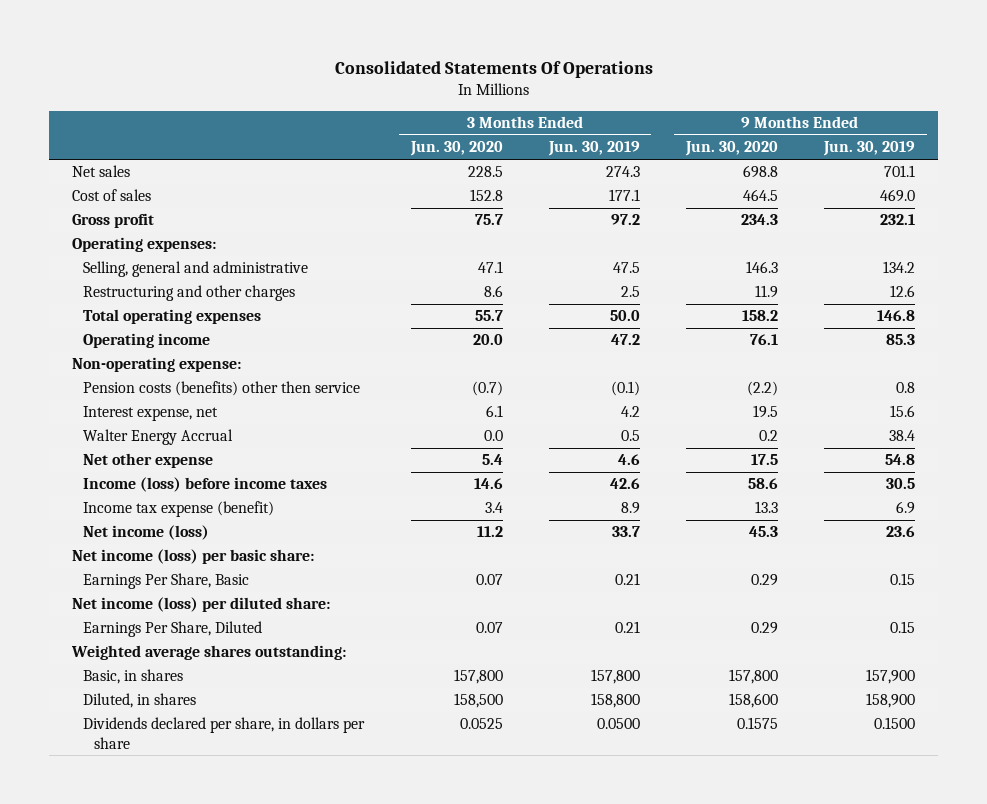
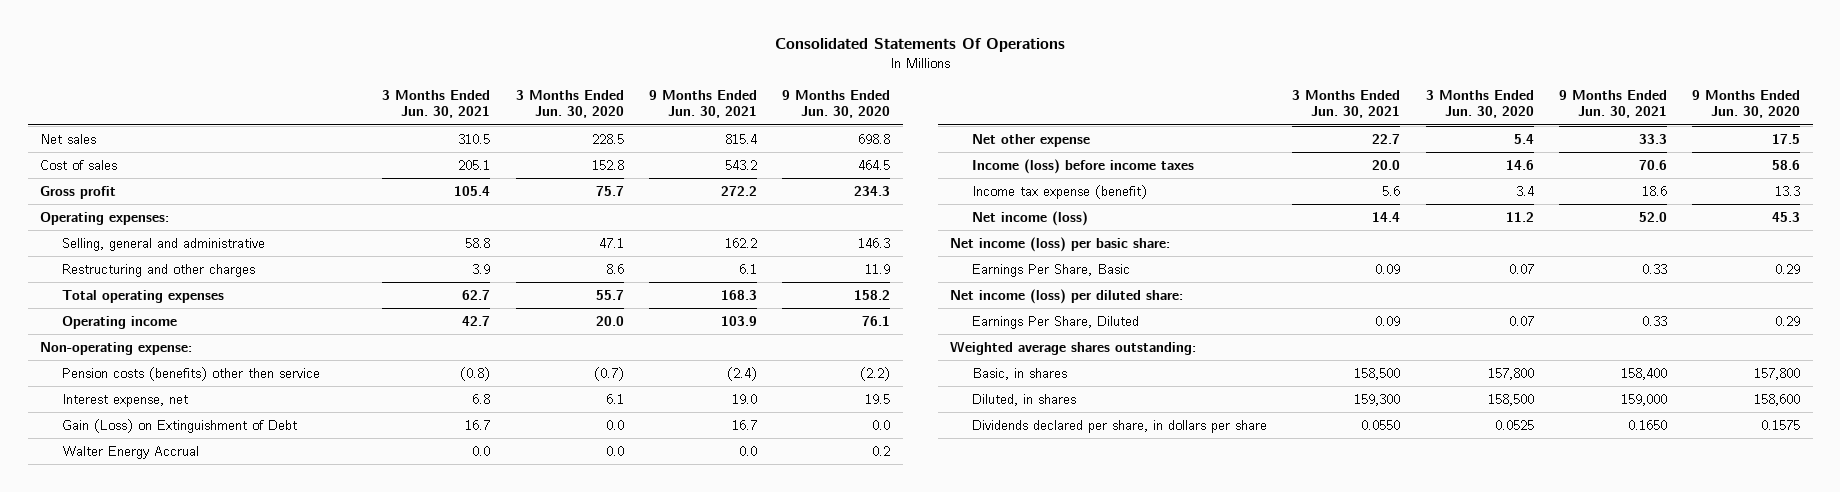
[547,141,640,157] Jun. 30, 2019 -> none
[823,141,916,157] Jun. 30, 2019 -> none
none -> [382,90,491,119] 3 Months Ended Jun. 30, 2021
none -> [648,90,757,119] 9 Months Ended Jun. 30, 2021
none -> [62,419,298,434] Gain (Loss) on Extinguishment of Debt

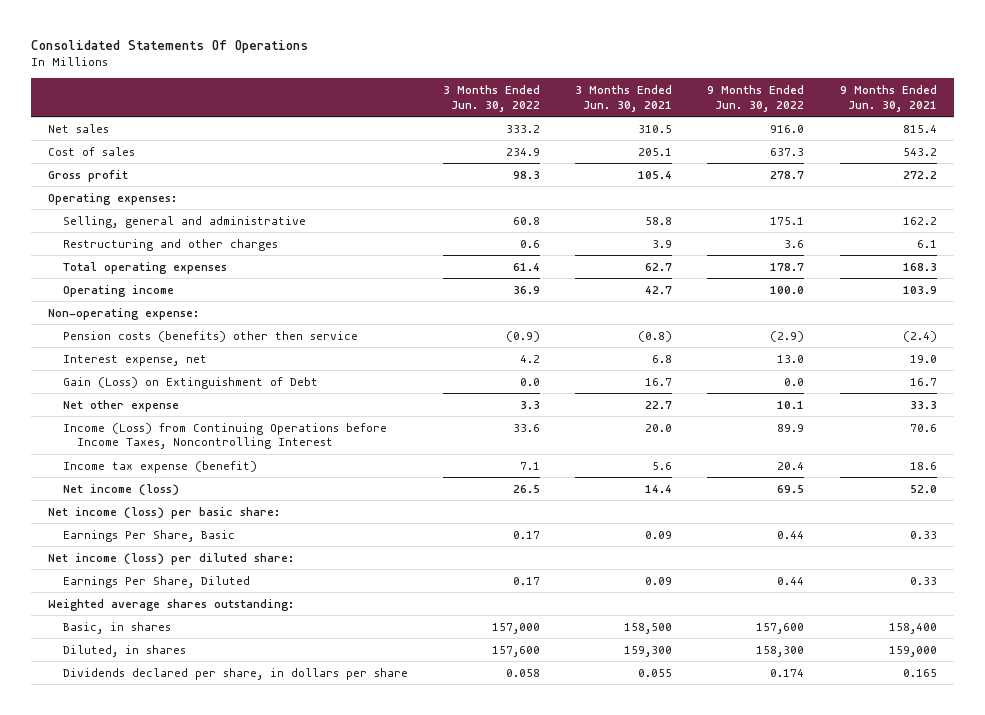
[515,90,624,119] 3 Months Ended Jun. 30, 2020 -> none
[782,90,891,119] 9 Months Ended Jun. 30, 2020 -> none
none -> [442,85,540,112] 3 Months Ended Jun. 30, 2022
none -> [707,85,805,112] 9 Months Ended Jun. 30, 2022
[62,446,200,460] Walter Energy Accrual -> none
[972,159,1195,175] Income (loss) before income taxes -> [62,422,387,450] Income (Loss) from Continuing Operations before Income Taxes, Noncontrolling Interest
[1361,420,1401,431] 0.0550 -> [638,668,673,677] 0.055
[1627,420,1667,431] 0.1650 -> [902,668,937,677] 0.165

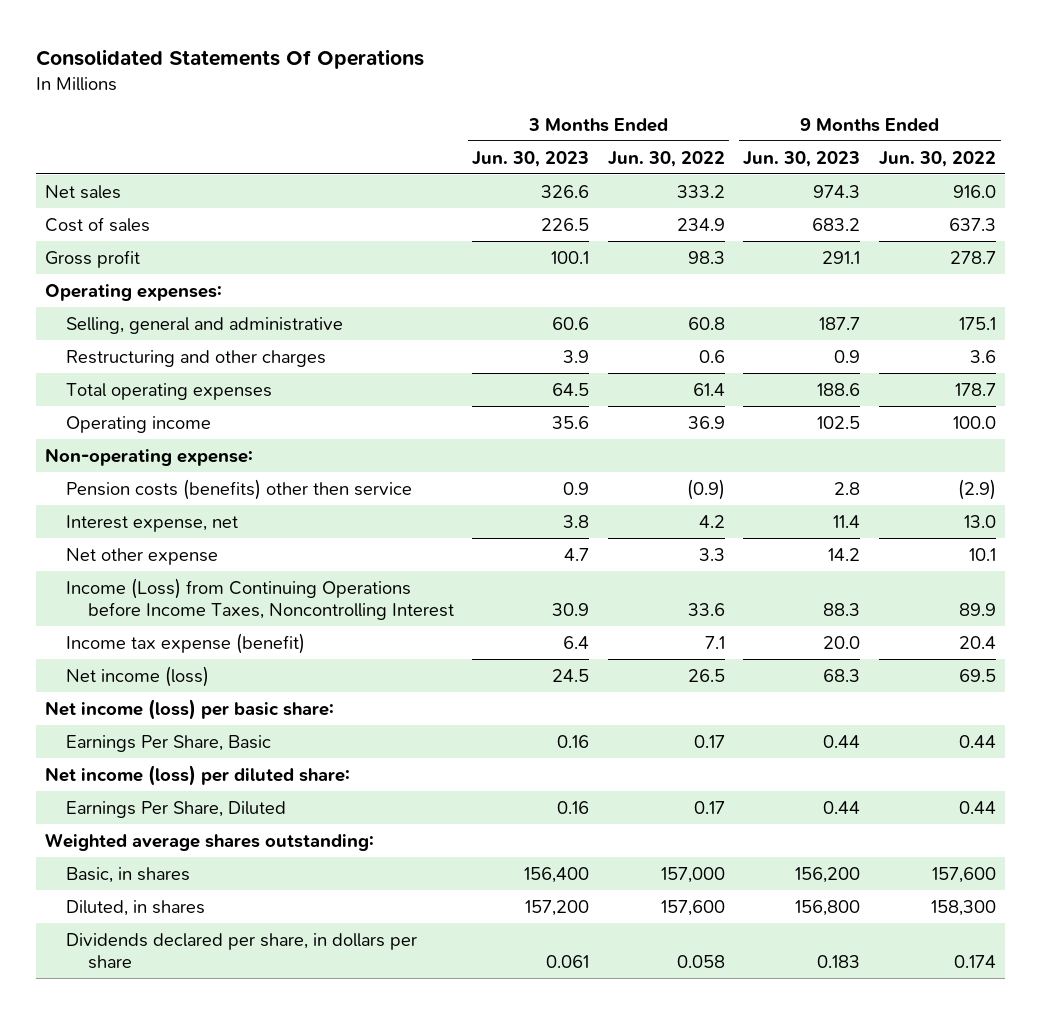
[575,85,673,112] 3 Months Ended Jun. 30, 2021 -> none
[839,85,937,112] 9 Months Ended Jun. 30, 2021 -> none
none -> [472,150,590,167] Jun. 30, 2023
none -> [743,150,861,167] Jun. 30, 2023
[62,376,318,389] Gain (Loss) on Extinguishment of Debt -> none

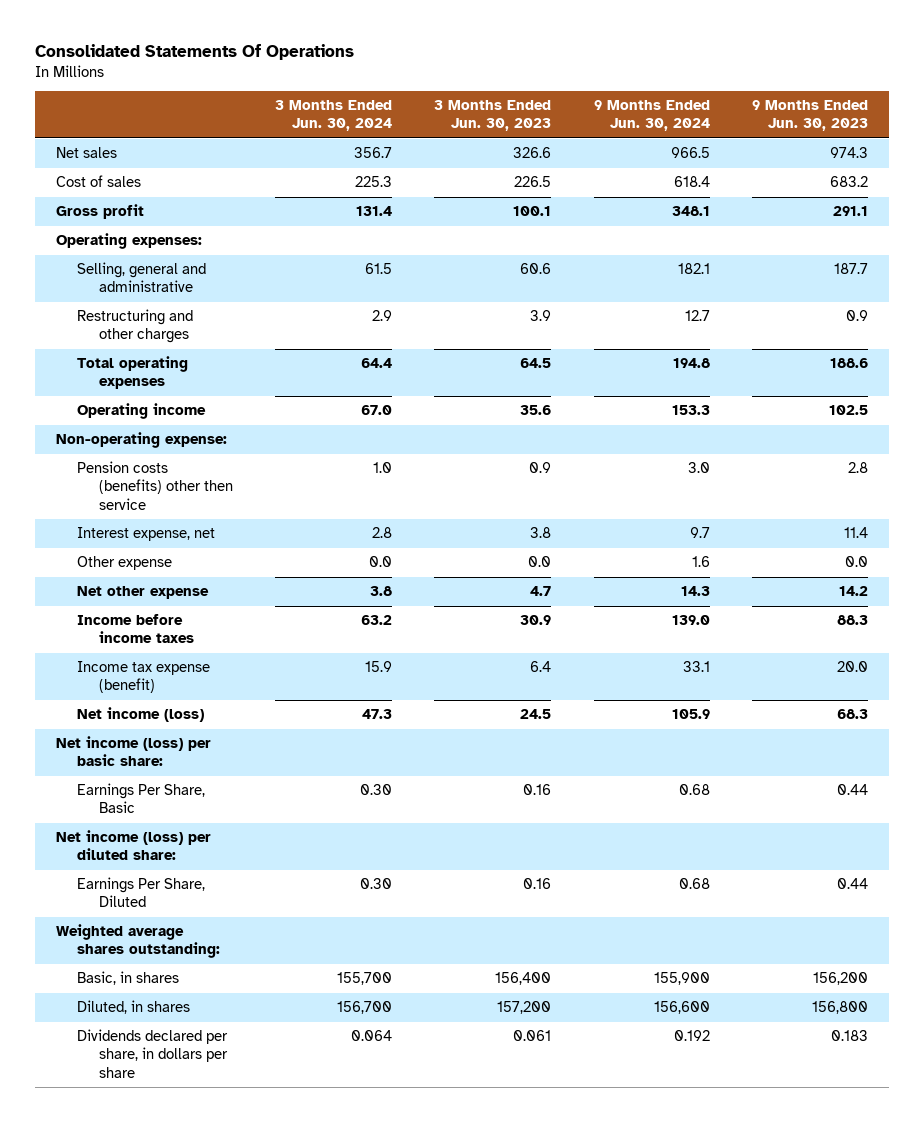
[607,150,725,167] Jun. 30, 2022 -> none
[879,150,997,167] Jun. 30, 2022 -> none
none -> [274,100,392,132] 3 Months Ended Jun. 30, 2024
none -> [593,100,710,132] 9 Months Ended Jun. 30, 2024
none -> [77,556,173,571] Other expense
[66,577,454,620] Income (Loss) from Continuing Operations before Income Taxes, Noncontrolling Interest -> [77,614,194,644] Income before income taxes

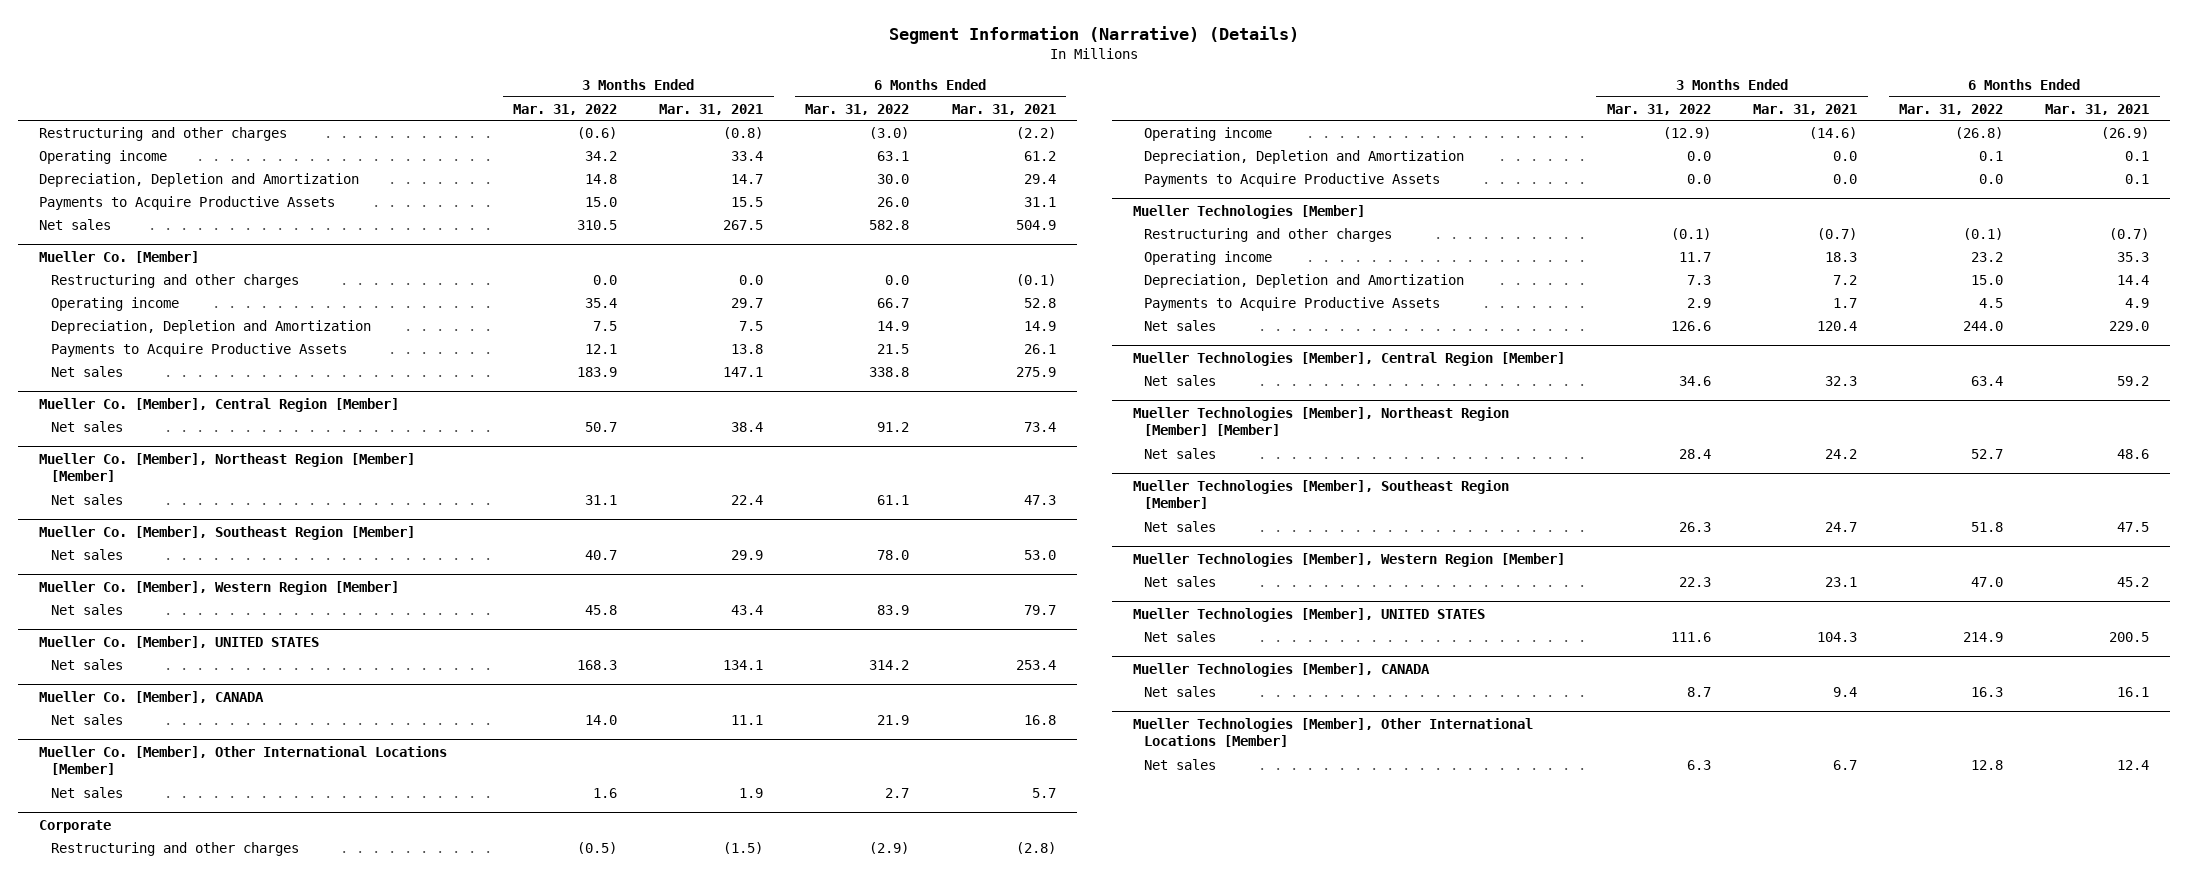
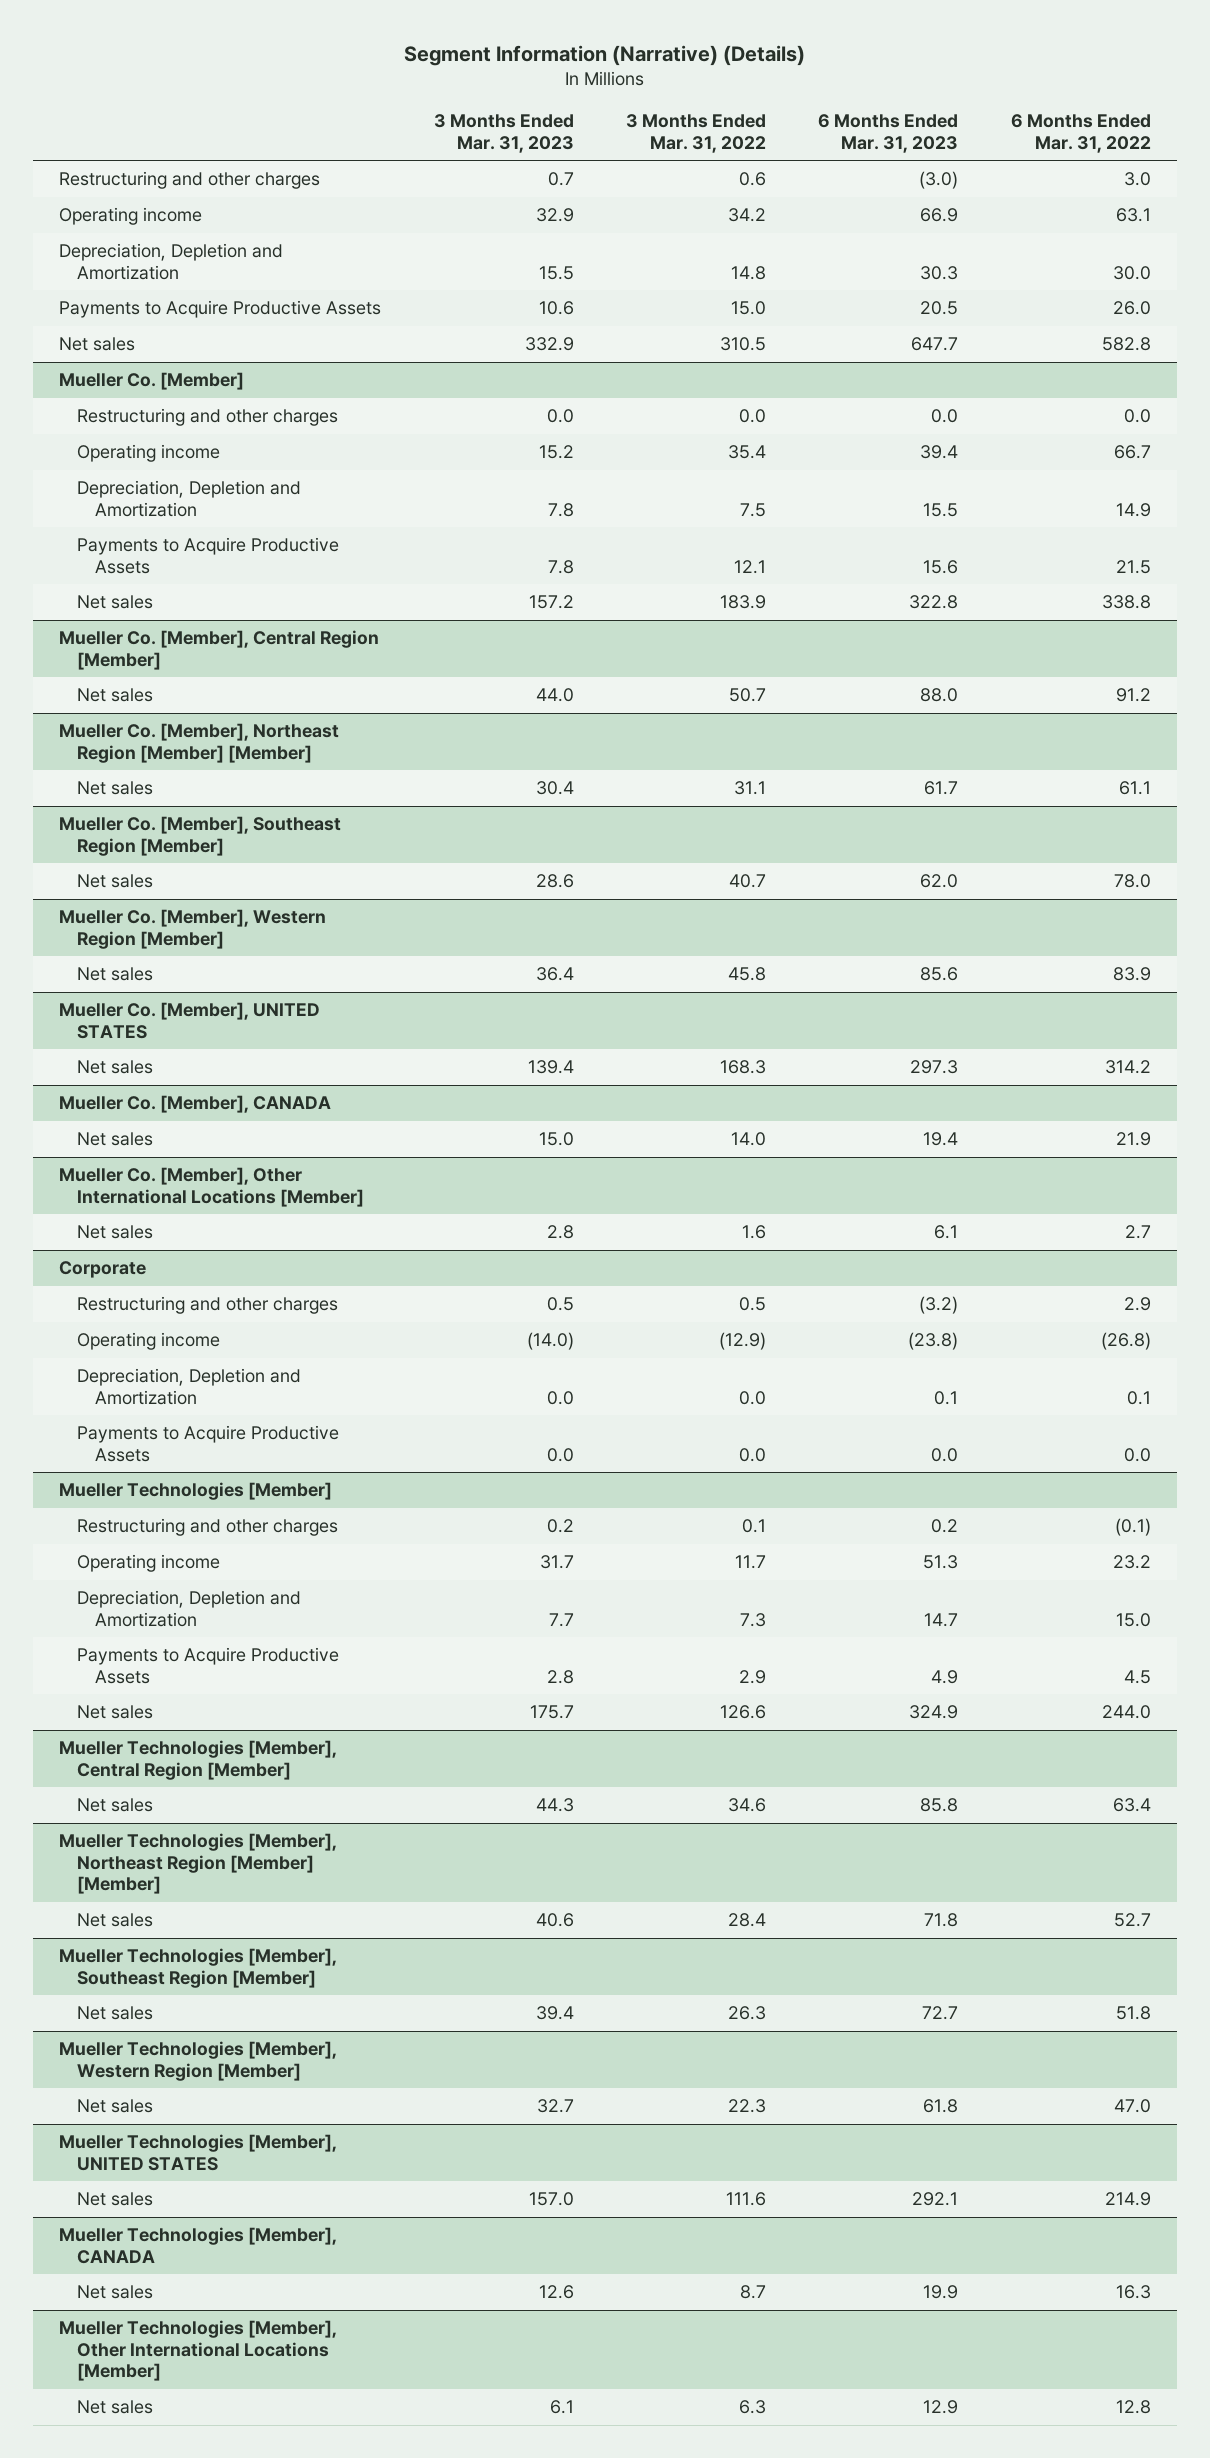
[659,103,764,115] Mar. 31, 2021 -> none
[951,103,1056,115] Mar. 31, 2021 -> none
none -> [433,114,574,153] 3 Months Ended Mar. 31, 2023
none -> [818,114,959,153] 6 Months Ended Mar. 31, 2023
[577,126,618,139] (0.6) -> [739,172,767,187] 0.6
[869,126,910,139] (3.0) -> [1123,172,1151,187] 3.0
[577,841,618,854] (0.5) -> [739,1297,767,1312] 0.5
[869,841,910,854] (2.9) -> [1123,1297,1151,1312] 2.9
[1670,227,1711,240] (0.1) -> [742,1519,767,1534] 0.1

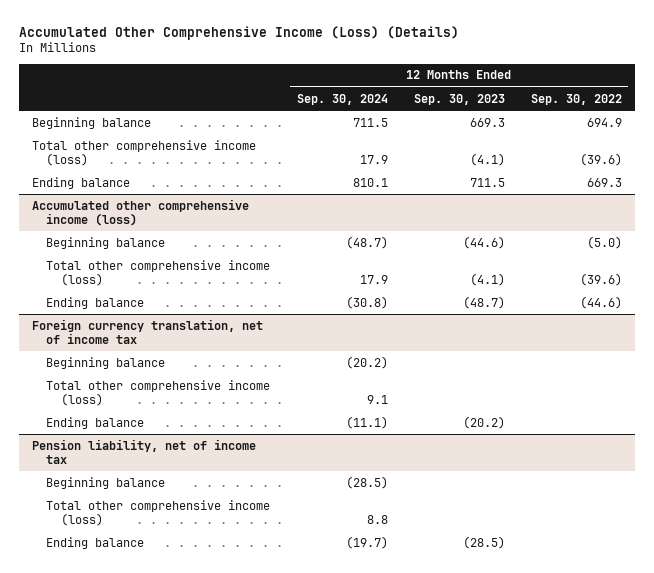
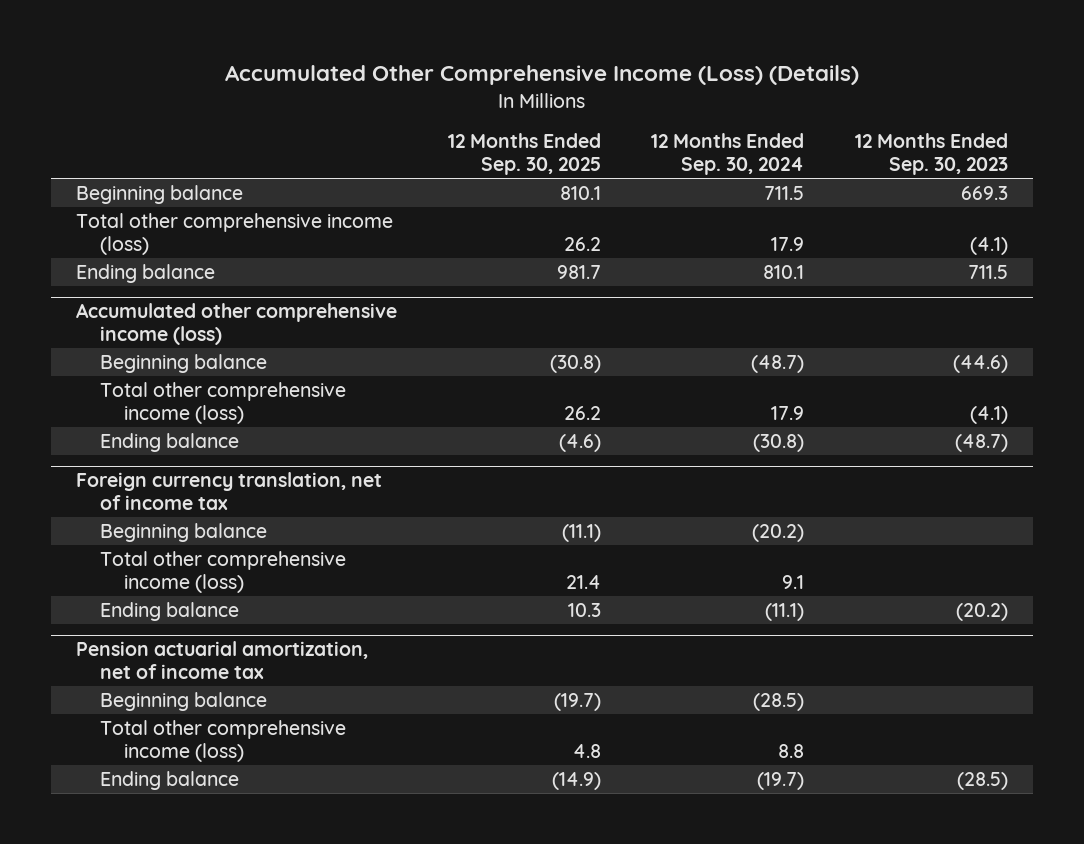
[530,93,622,105] Sep. 30, 2022 -> none
none -> [447,133,601,176] 12 Months Ended Sep. 30, 2025
[32,438,257,464] Pension liability, net of income tax -> [76,641,369,680] Pension actuarial amortization, net of income tax

